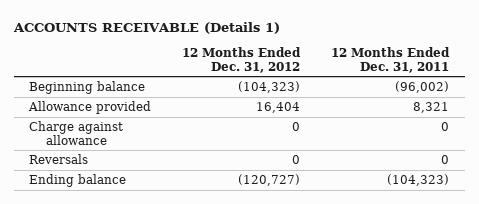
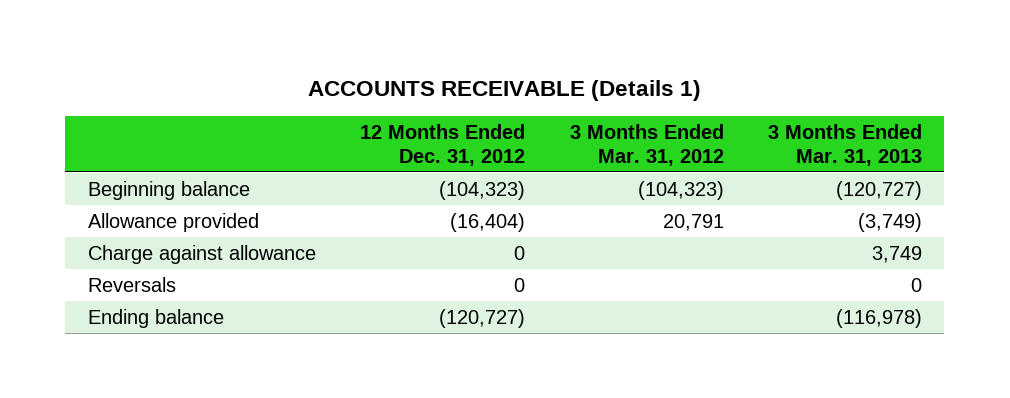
[331,47,451,73] 12 Months Ended Dec. 31, 2011 -> none
none -> [569,123,724,166] 3 Months Ended Mar. 31, 2012
none -> [767,123,922,166] 3 Months Ended Mar. 31, 2013
[256,102,301,114] 16,404 -> [450,212,526,232] (16,404)

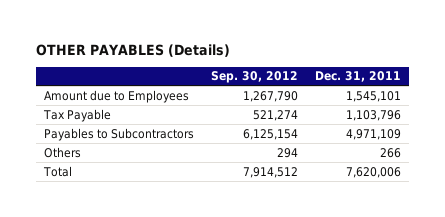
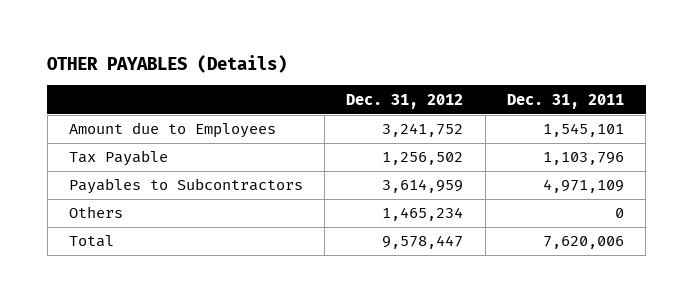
[211,71,299,84] Sep. 30, 2012 -> none
none -> [346,93,464,109] Dec. 31, 2012
[379,147,401,158] 266 -> [614,208,624,219] 0

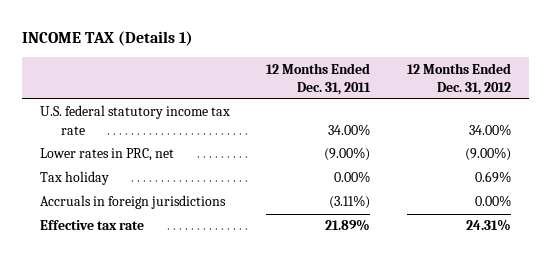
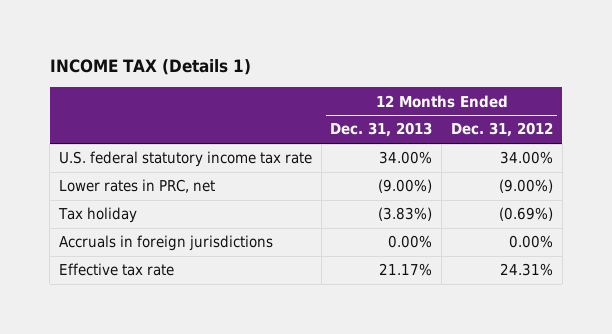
[266,62,372,95] 12 Months Ended Dec. 31, 2011 -> none
none -> [330,122,433,138] Dec. 31, 2013
[474,171,511,184] 0.69% -> [498,207,553,222] (0.69%)

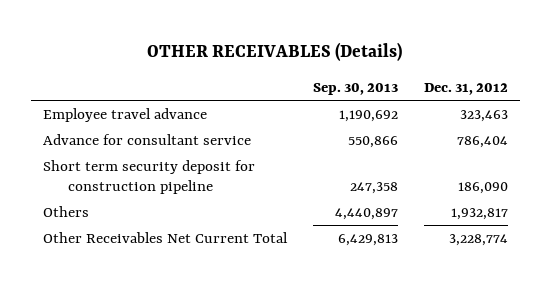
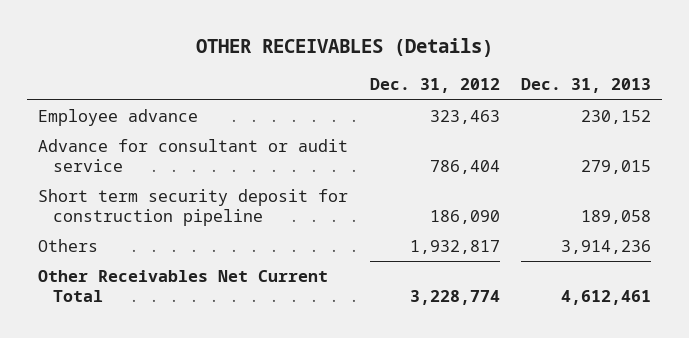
[312,82,398,95] Sep. 30, 2013 -> none
none -> [521,78,652,94] Dec. 31, 2013
[43,108,208,123] Employee travel advance -> [37,109,198,127] Employee advance
[43,134,252,146] Advance for consultant service -> [37,139,348,172] Advance for consultant or audit service

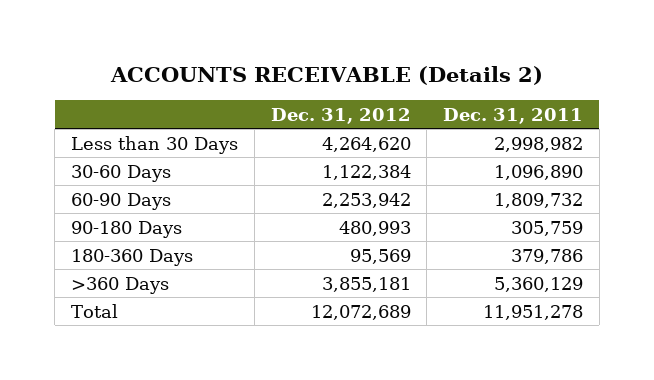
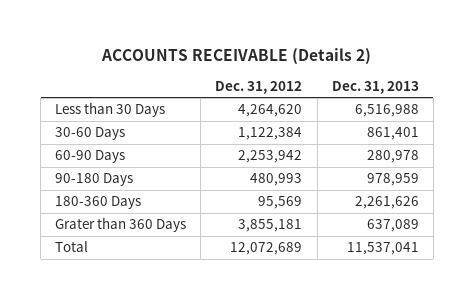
[442,107,583,124] Dec. 31, 2011 -> none
none -> [331,80,419,94] Dec. 31, 2013
[71,276,170,294] >360 Days -> [55,217,187,233] Grater than 360 Days

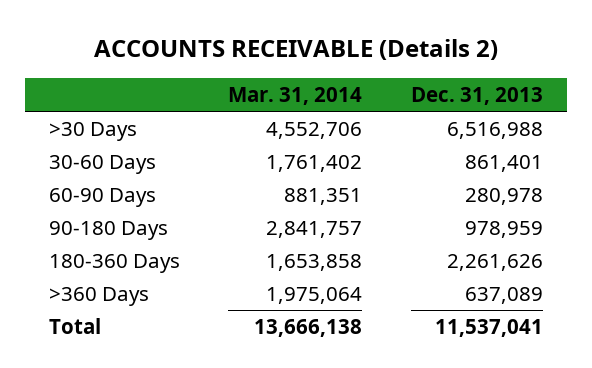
[215,80,303,94] Dec. 31, 2012 -> none
none -> [228,86,363,105] Mar. 31, 2014
[55,102,166,118] Less than 30 Days -> [49,122,138,142] >30 Days
[55,217,187,233] Grater than 360 Days -> [49,287,150,307] >360 Days

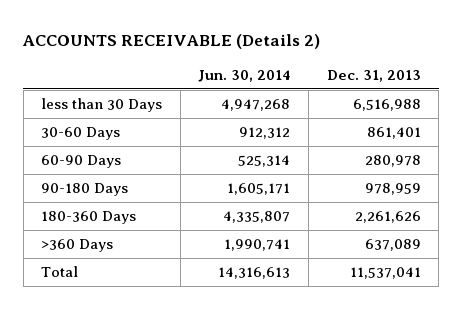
[228,86,363,105] Mar. 31, 2014 -> none
none -> [198,70,291,83] Jun. 30, 2014
[49,122,138,142] >30 Days -> [41,98,163,113] less than 30 Days

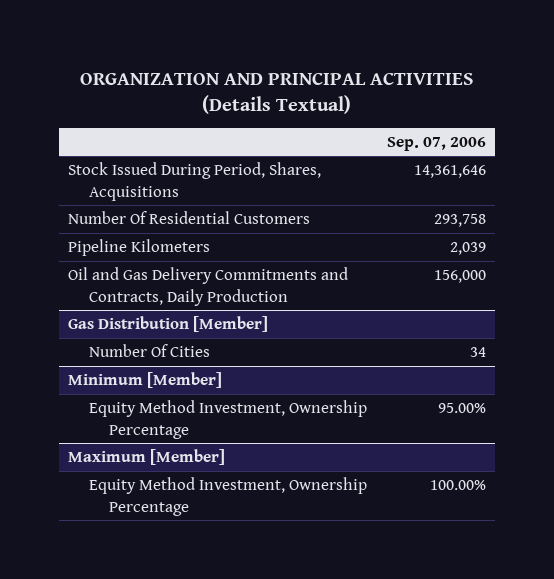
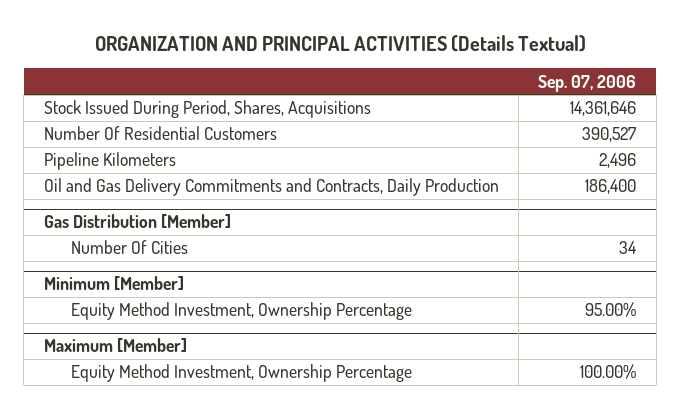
[433,214,486,228] 293,758 -> [582,127,637,143] 390,527
[449,242,486,256] 2,039 -> [599,153,637,169] 2,496
[433,270,486,284] 156,000 -> [585,179,637,195] 186,400

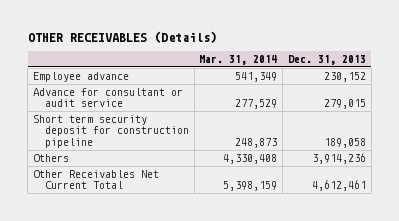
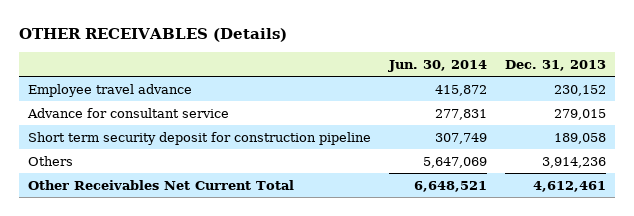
[199,55,278,66] Mar. 31, 2014 -> none
none -> [387,60,487,73] Jun. 30, 2014
[33,72,130,83] Employee advance -> [27,83,192,97] Employee travel advance
[33,88,184,108] Advance for consultant or audit service -> [26,107,229,118] Advance for consultant service

